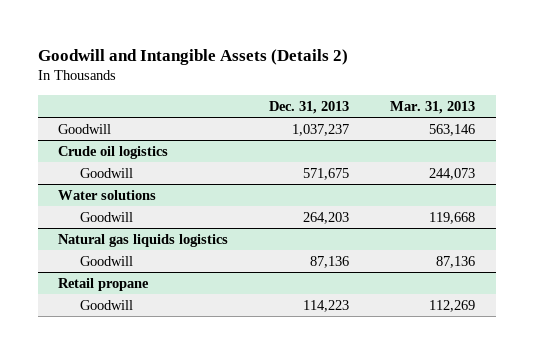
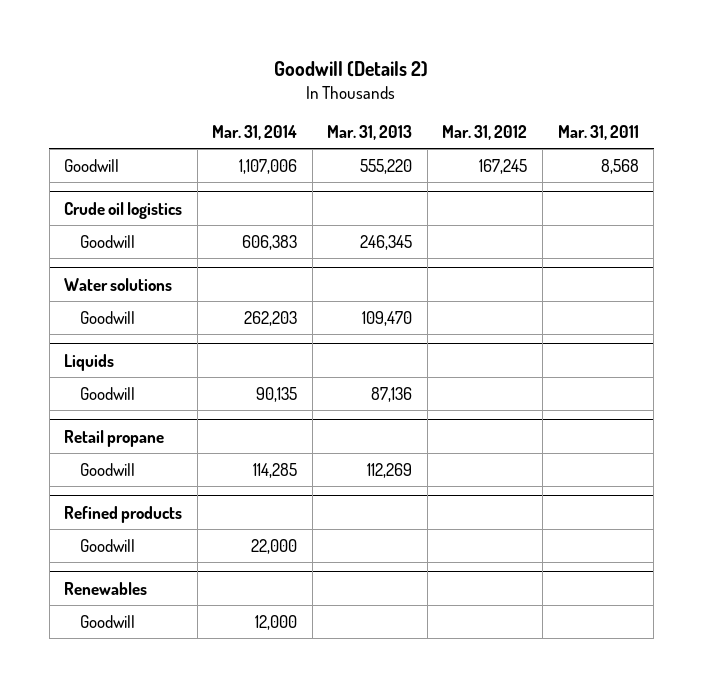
[37,48,348,65] Goodwill and Intangible Assets (Details 2) -> [274,60,429,77] Goodwill (Details 2)
[269,101,350,115] Dec. 31, 2013 -> none
none -> [212,125,298,141] Mar. 31, 2014
none -> [442,125,528,141] Mar. 31, 2012
none -> [557,125,639,141] Mar. 31, 2011
[429,123,476,136] 563,146 -> [360,158,413,174] 555,220
[429,167,476,180] 244,073 -> [360,234,413,250] 246,345
[58,233,229,247] Natural gas liquids logistics -> none
[429,211,476,224] 119,668 -> [362,310,413,326] 109,470
none -> [64,353,115,371] Liquids
none -> [64,505,183,523] Refined products
none -> [79,538,135,552] Goodwill
none -> [64,581,148,595] Renewables
none -> [79,614,135,628] Goodwill

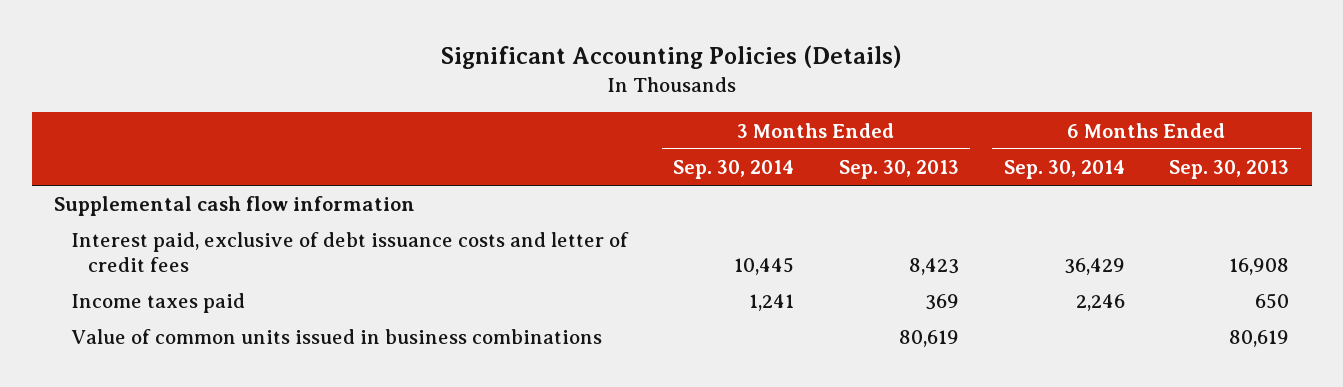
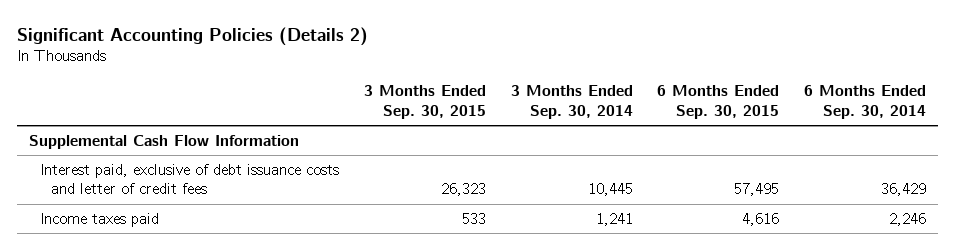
[440,44,902,69] Significant Accounting Policies (Details) -> [16,26,368,46] Significant Accounting Policies (Details 2)
[838,160,959,180] Sep. 30, 2013 -> none
[1169,160,1290,180] Sep. 30, 2013 -> none
none -> [363,85,486,119] 3 Months Ended Sep. 30, 2015
none -> [657,85,780,119] 6 Months Ended Sep. 30, 2015
[54,196,416,217] Supplemental cash flow information -> [29,134,300,149] Supplemental Cash Flow Information
[71,329,603,345] Value of common units issued in business combinations -> none

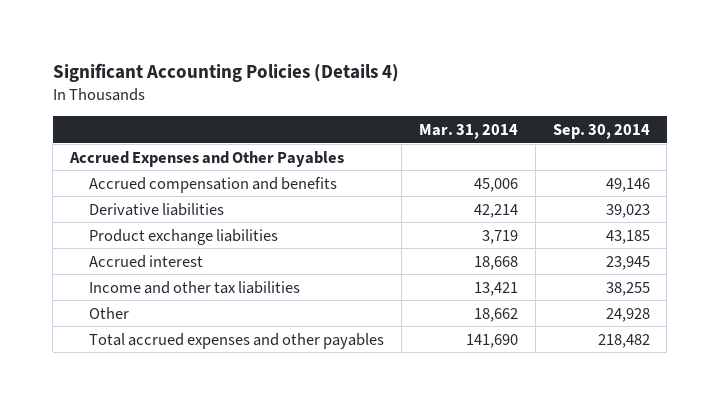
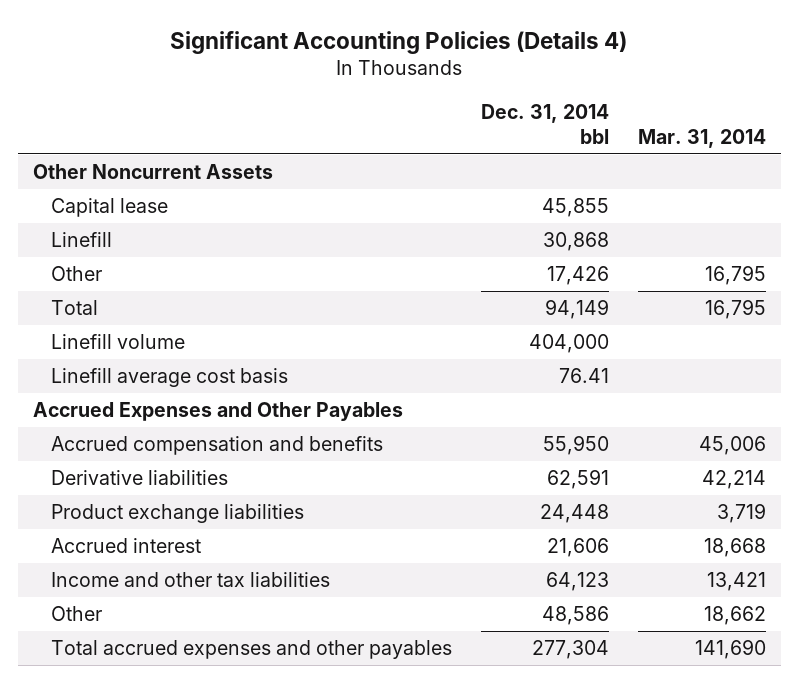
[552,124,650,140] Sep. 30, 2014 -> none
none -> [480,103,609,144] Dec. 31, 2014 bbl
none -> [32,163,273,179] Other Noncurrent Assets
none -> [50,197,168,217] Capital lease
none -> [50,231,112,247] Linefill
none -> [50,265,102,281] Other
none -> [50,299,98,315] Total
none -> [50,333,185,349] Linefill volume
none -> [50,367,288,387] Linefill average cost basis

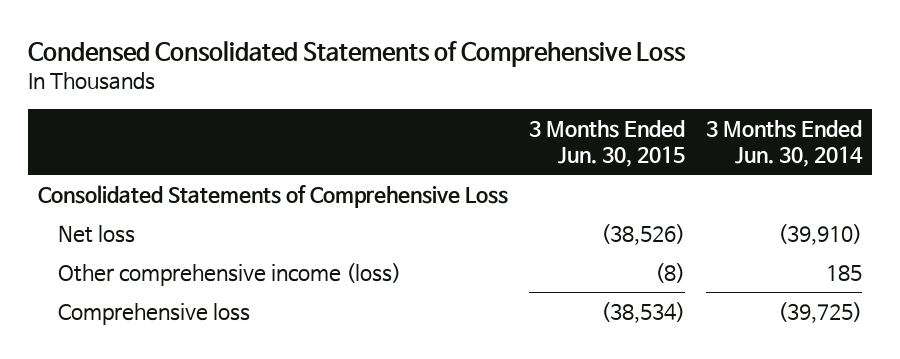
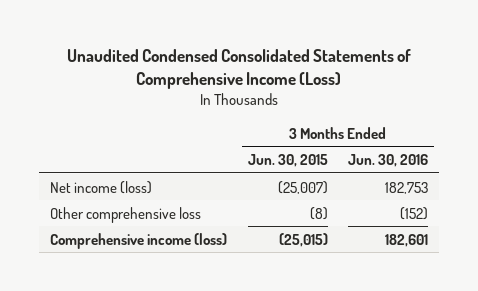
[27,40,686,67] Condensed Consolidated Statements of Comprehensive Loss -> [67,49,412,90] Unaudited Condensed Consolidated Statements of Comprehensive Income (Loss)
[705,119,863,168] 3 Months Ended Jun. 30, 2014 -> none
none -> [348,153,429,167] Jun. 30, 2016
[38,185,509,209] Consolidated Statements of Comprehensive Loss -> none
[57,225,135,244] Net loss -> [49,180,152,194] Net income (loss)
[600,224,685,246] (38,526) -> [277,180,328,194] (25,007)
[57,263,401,287] Other comprehensive income (loss) -> [49,206,201,223] Other comprehensive loss
[57,303,250,326] Comprehensive loss -> [49,232,227,249] Comprehensive income (loss)
[600,302,685,324] (38,534) -> [278,232,328,247] (25,015)

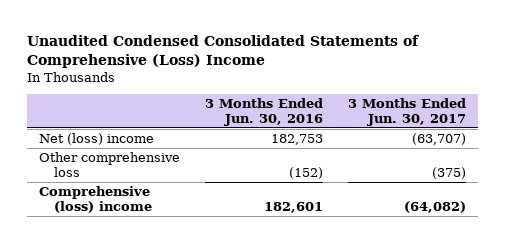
[67,49,412,90] Unaudited Condensed Consolidated Statements of Comprehensive Income (Loss) -> [27,35,420,69] Unaudited Condensed Consolidated Statements of Comprehensive (Loss) Income
[247,153,328,167] Jun. 30, 2015 -> none
none -> [347,98,466,126] 3 Months Ended Jun. 30, 2017
[49,180,152,194] Net income (loss) -> [39,133,155,146] Net (loss) income
[49,232,227,249] Comprehensive income (loss) -> [39,186,153,213] Comprehensive (loss) income

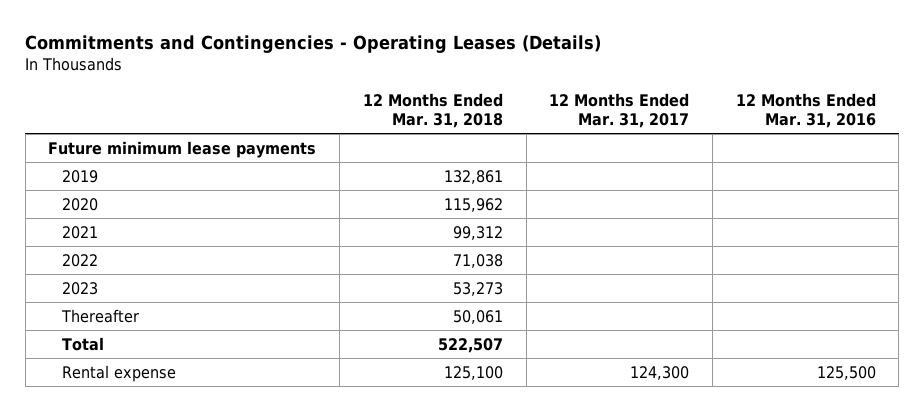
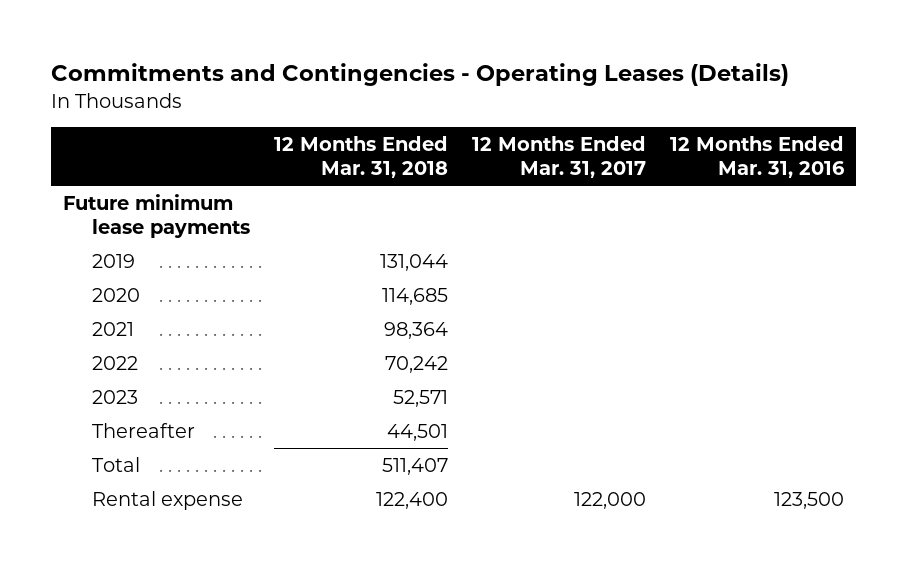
[443,169,503,184] 132,861 -> [379,253,448,271] 131,044
[443,197,503,212] 115,962 -> [381,287,448,305] 114,685
[452,225,503,240] 99,312 -> [383,321,448,339] 98,364
[452,253,503,268] 71,038 -> [384,355,448,373] 70,242
[452,281,503,296] 53,273 -> [392,389,448,407] 52,571
[452,309,503,324] 50,061 -> [386,423,448,441] 44,501
[437,337,503,353] 522,507 -> [381,457,448,475] 511,407
[443,365,503,380] 125,100 -> [375,491,448,509] 122,400
[630,365,690,380] 124,300 -> [573,491,646,509] 122,000
[816,365,876,380] 125,500 -> [773,491,844,509] 123,500

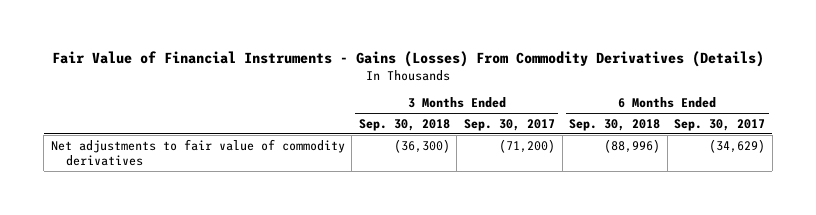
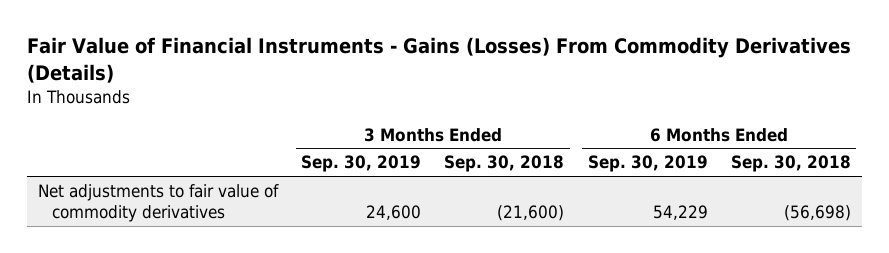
[463,118,555,131] Sep. 30, 2017 -> none
[674,118,766,131] Sep. 30, 2017 -> none
none -> [301,155,422,173] Sep. 30, 2019
none -> [587,155,708,173] Sep. 30, 2019
[393,138,450,153] (36,300) -> [497,205,565,222] (21,600)
[604,138,661,153] (88,996) -> [783,205,851,222] (56,698)

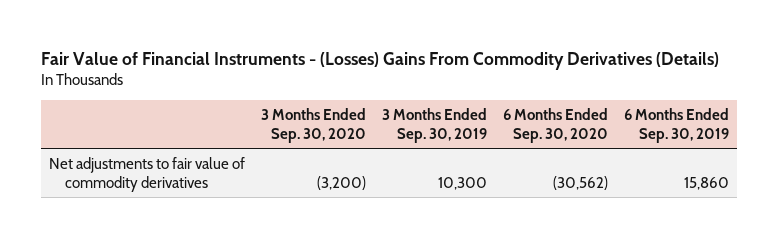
[26,37,851,83] Fair Value of Financial Instruments - Gains (Losses) From Commodity Derivatives (Details) -> [40,51,719,70] Fair Value of Financial Instruments - (Losses) Gains From Commodity Derivatives (Details)
[444,155,565,173] Sep. 30, 2018 -> none
[730,155,851,173] Sep. 30, 2018 -> none
none -> [261,108,367,144] 3 Months Ended Sep. 30, 2020
none -> [503,108,609,144] 6 Months Ended Sep. 30, 2020
[366,205,422,221] 24,600 -> [438,176,488,190] 10,300
[652,205,708,221] 54,229 -> [684,176,730,190] 15,860

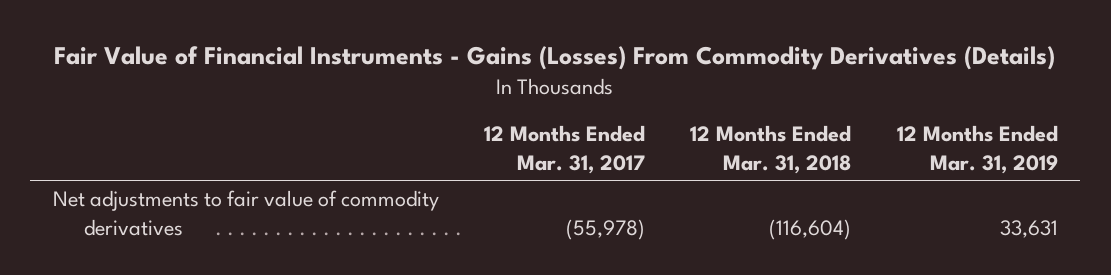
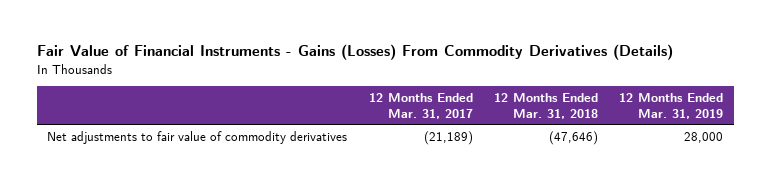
[566,218,646,240] (55,978) -> [423,131,473,146] (21,189)
[769,218,852,240] (116,604) -> [548,131,598,146] (47,646)
[999,219,1058,238] 33,631 -> [684,132,724,144] 28,000

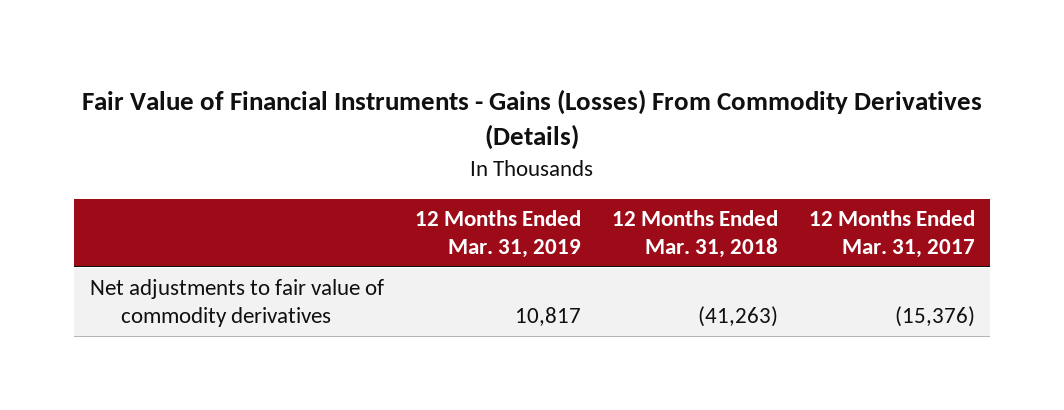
[423,131,473,146] (21,189) -> [894,306,975,328] (15,376)
[548,131,598,146] (47,646) -> [697,306,778,328] (41,263)
[684,132,724,144] 28,000 -> [514,307,581,327] 10,817

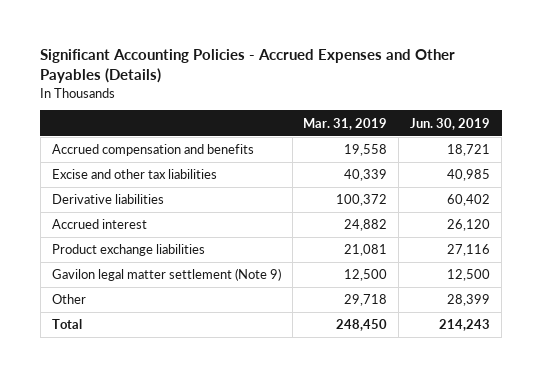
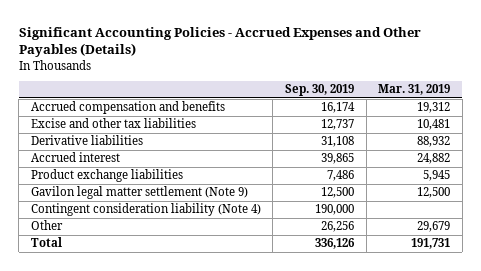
[410,117,491,130] Jun. 30, 2019 -> none
none -> [285,84,355,97] Sep. 30, 2019
[344,144,388,157] 19,558 -> [417,102,451,114] 19,312
[344,169,388,182] 40,339 -> [417,119,451,131] 10,481
[336,194,388,207] 100,372 -> [417,136,451,148] 88,932
[344,244,388,257] 21,081 -> [423,170,451,182] 5,945
none -> [30,203,261,217] Contingent consideration liability (Note 4)
[344,294,388,307] 29,718 -> [417,221,451,233] 29,679
[336,319,388,332] 248,450 -> [411,238,451,250] 191,731

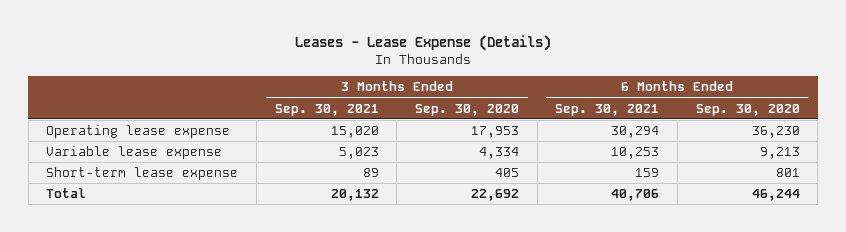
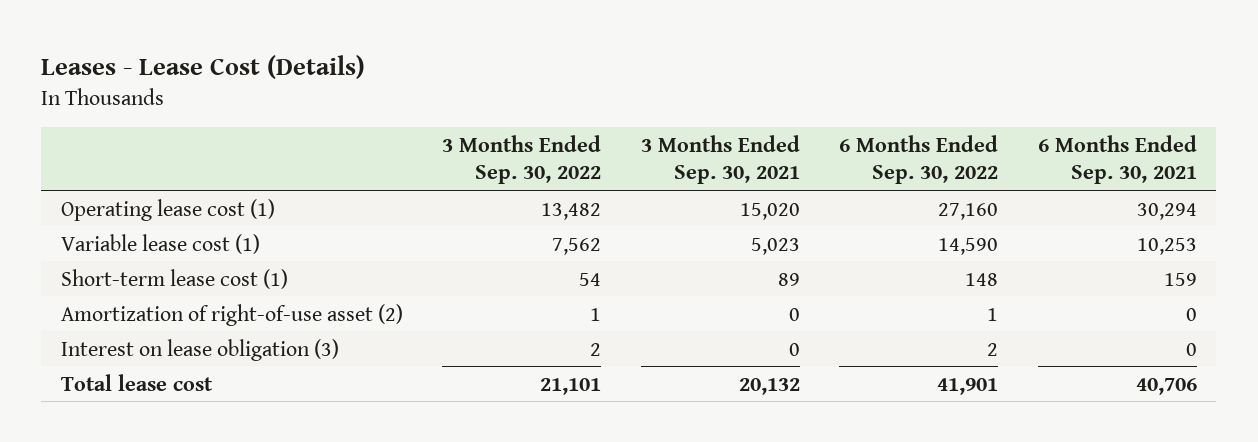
[295,35,552,52] Leases - Lease Expense (Details) -> [41,55,366,80] Leases - Lease Cost (Details)
[415,103,520,116] Sep. 30, 2020 -> none
[695,103,800,116] Sep. 30, 2020 -> none
none -> [442,134,602,185] 3 Months Ended Sep. 30, 2022
none -> [839,134,999,185] 6 Months Ended Sep. 30, 2022
[46,124,231,138] Operating lease expense -> [61,198,276,221] Operating lease cost (1)
[46,145,223,159] Variable lease expense -> [61,233,261,254] Variable lease cost (1)
[46,166,239,180] Short-term lease expense -> [61,268,289,289] Short-term lease cost (1)
none -> [61,303,404,326] Amortization of right-of-use asset (2)
none -> [61,338,340,361] Interest on lease obligation (3)
[46,187,87,198] Total -> [61,373,214,391] Total lease cost

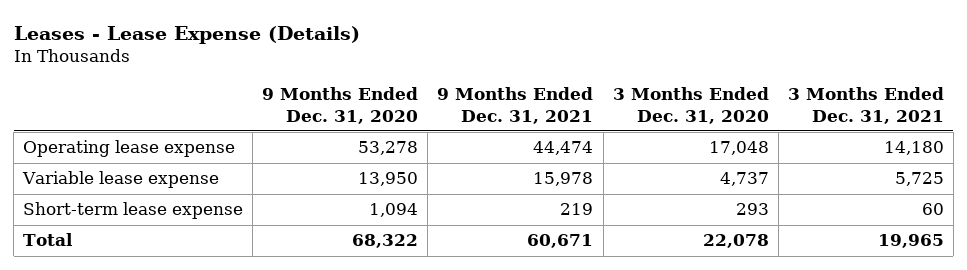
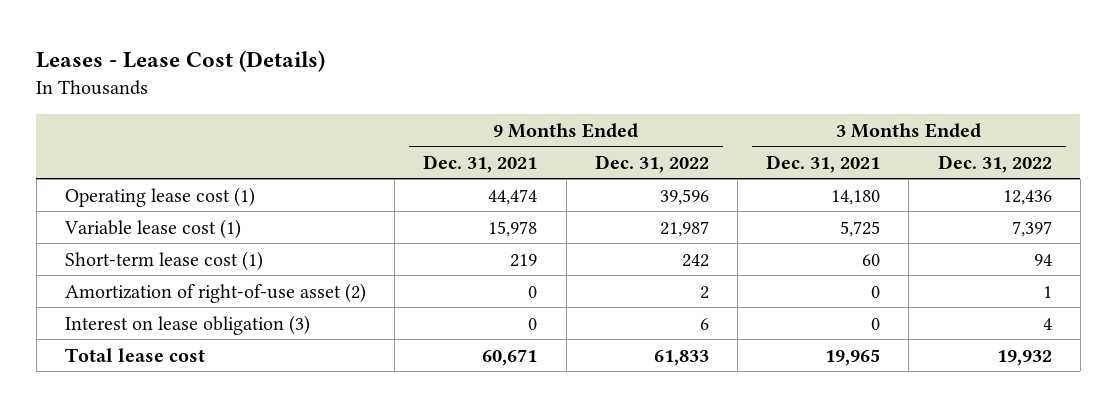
[13,25,360,44] Leases - Lease Expense (Details) -> [36,50,326,73] Leases - Lease Cost (Details)
[262,87,419,124] 9 Months Ended Dec. 31, 2020 -> none
[612,87,769,124] 3 Months Ended Dec. 31, 2020 -> none
none -> [594,154,709,173] Dec. 31, 2022
none -> [937,154,1052,173] Dec. 31, 2022
[23,140,236,158] Operating lease expense -> [65,186,256,207] Operating lease cost (1)
[22,171,220,189] Variable lease expense -> [64,218,242,239] Variable lease cost (1)
[23,202,244,220] Short-term lease expense -> [65,250,264,271] Short-term lease cost (1)
none -> [65,282,367,303] Amortization of right-of-use asset (2)
none -> [65,314,311,335] Interest on lease obligation (3)
[23,233,74,247] Total -> [65,347,206,362] Total lease cost

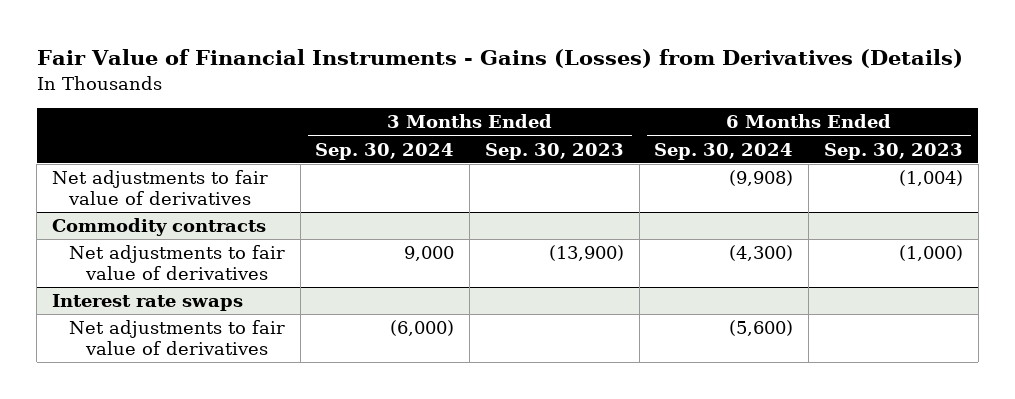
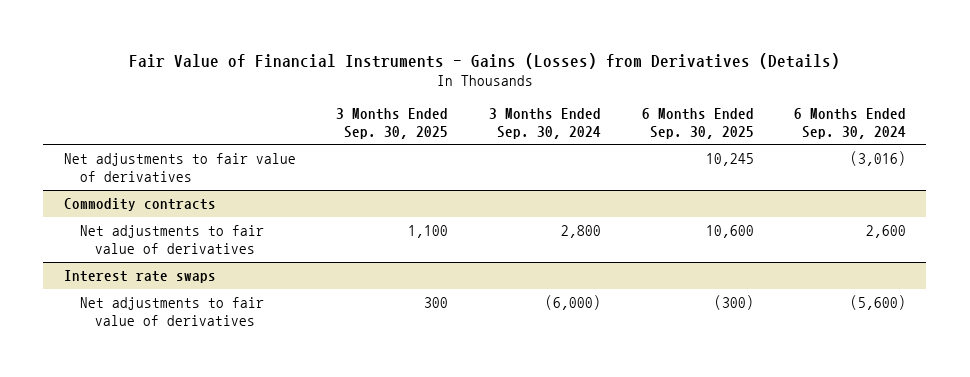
[484,142,624,160] Sep. 30, 2023 -> none
[823,142,963,160] Sep. 30, 2023 -> none
none -> [336,107,449,139] 3 Months Ended Sep. 30, 2025
none -> [641,107,754,139] 6 Months Ended Sep. 30, 2025
[729,170,794,187] (9,908) -> [850,151,907,167] (3,016)
[404,246,455,262] 9,000 -> [560,225,601,239] 2,800
[729,245,794,262] (4,300) -> [866,225,907,239] 2,600

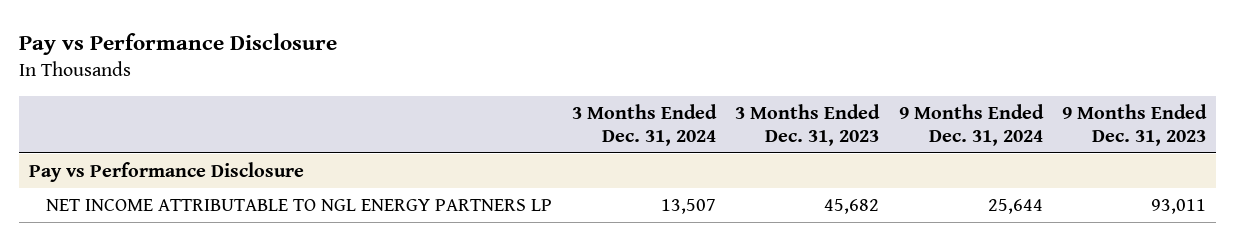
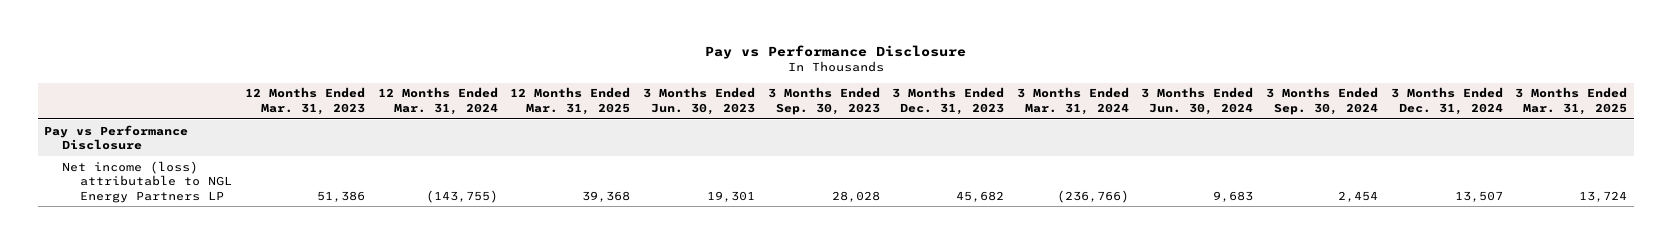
[898,103,1044,146] 9 Months Ended Dec. 31, 2024 -> none
[1062,103,1208,146] 9 Months Ended Dec. 31, 2023 -> none
none -> [245,87,366,115] 12 Months Ended Mar. 31, 2023
none -> [377,87,498,115] 12 Months Ended Mar. 31, 2024
none -> [510,87,631,115] 12 Months Ended Mar. 31, 2025
none -> [642,87,755,115] 3 Months Ended Jun. 30, 2023
none -> [767,87,880,115] 3 Months Ended Sep. 30, 2023
none -> [1016,87,1129,115] 3 Months Ended Mar. 31, 2024
none -> [1141,87,1254,115] 3 Months Ended Jun. 30, 2024
none -> [1266,87,1379,115] 3 Months Ended Sep. 30, 2024
none -> [1515,87,1628,115] 3 Months Ended Mar. 31, 2025
[45,198,552,211] NET INCOME ATTRIBUTABLE TO NGL ENERGY PARTNERS LP -> [62,160,233,203] Net income (loss) attributable to NGL Energy Partners LP

